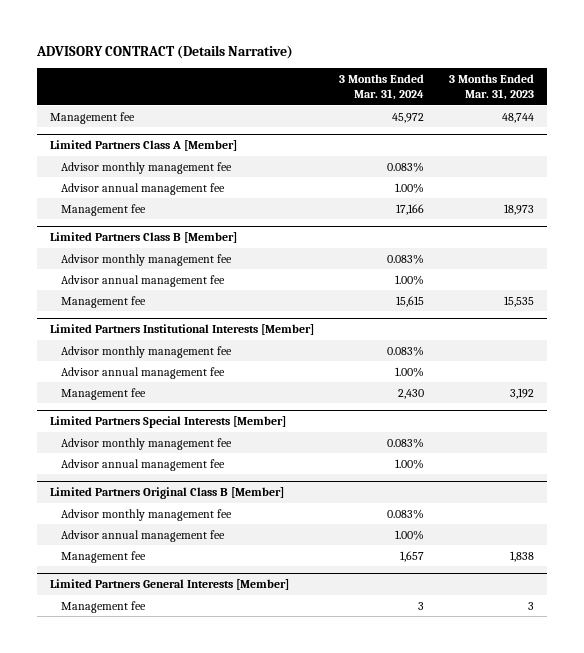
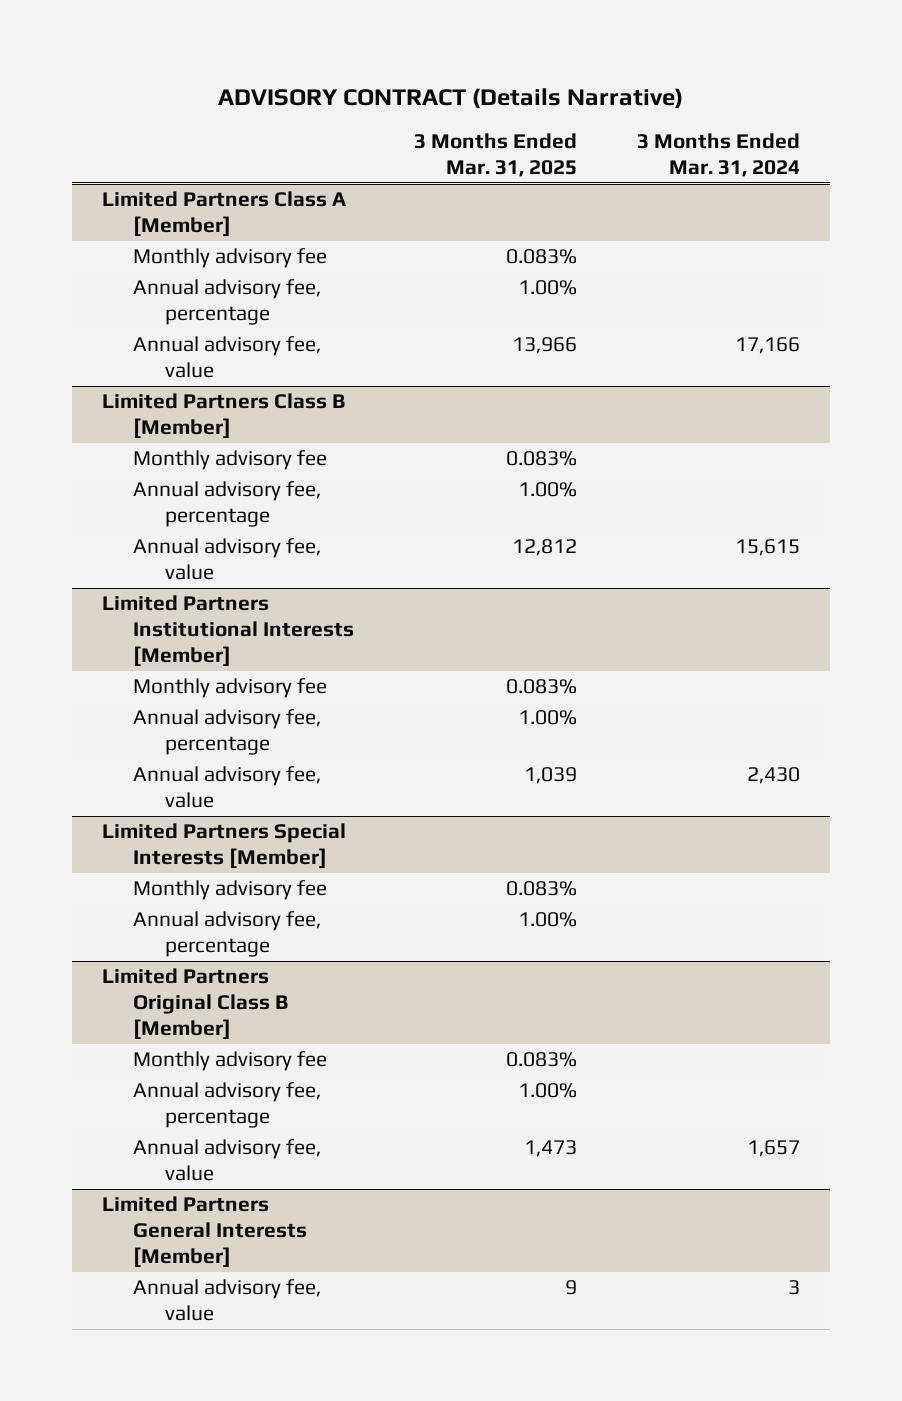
[449,73,535,100] 3 Months Ended Mar. 31, 2023 -> none
none -> [414,133,578,177] 3 Months Ended Mar. 31, 2025
[49,111,135,124] Management fee -> none
[60,161,232,174] Advisor monthly management fee -> none
[60,182,225,195] Advisor annual management fee -> none
none -> [133,248,328,269] Monthly advisory fee
none -> [133,279,322,326] Annual advisory fee, percentage
[60,203,146,216] Management fee -> [133,336,322,379] Annual advisory fee, value
[60,253,232,266] Advisor monthly management fee -> none
[60,274,225,287] Advisor annual management fee -> none
none -> [133,450,328,471] Monthly advisory fee
none -> [133,481,322,528] Annual advisory fee, percentage
[60,295,146,308] Management fee -> [133,538,322,581] Annual advisory fee, value
[60,345,232,358] Advisor monthly management fee -> none
[60,366,225,379] Advisor annual management fee -> none
none -> [133,678,328,699] Monthly advisory fee
none -> [133,709,322,756] Annual advisory fee, percentage
[60,387,146,400] Management fee -> [133,766,322,809] Annual advisory fee, value
[60,437,232,450] Advisor monthly management fee -> none
[60,458,225,471] Advisor annual management fee -> none
none -> [133,880,328,901] Monthly advisory fee
none -> [133,911,322,958] Annual advisory fee, percentage
[60,508,232,521] Advisor monthly management fee -> none
[60,529,225,542] Advisor annual management fee -> none
none -> [133,1051,328,1072] Monthly advisory fee
none -> [133,1082,322,1129] Annual advisory fee, percentage
[60,550,146,563] Management fee -> [133,1139,322,1182] Annual advisory fee, value
[60,600,146,613] Management fee -> none
none -> [133,1279,322,1322] Annual advisory fee, value

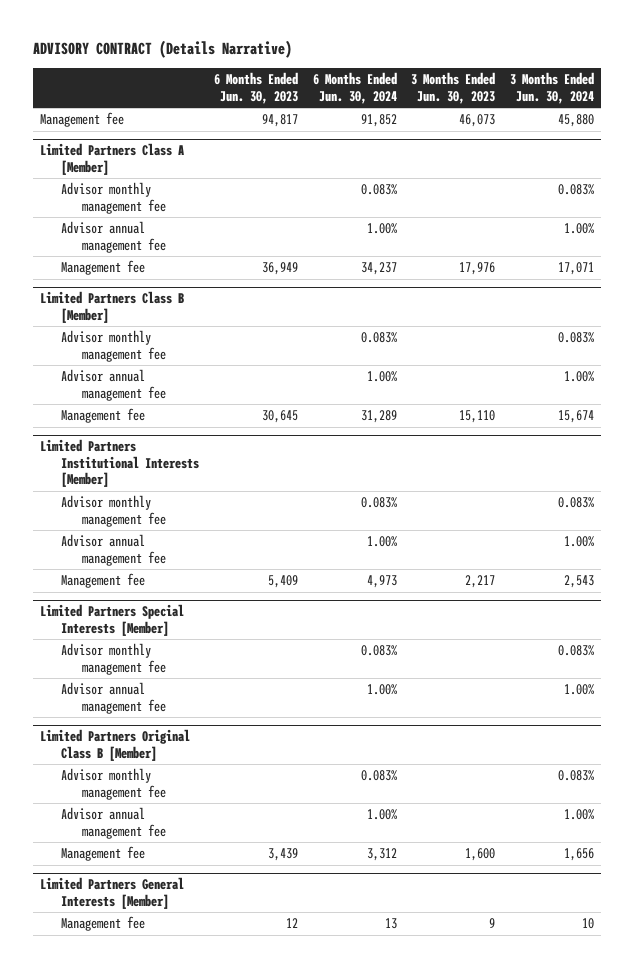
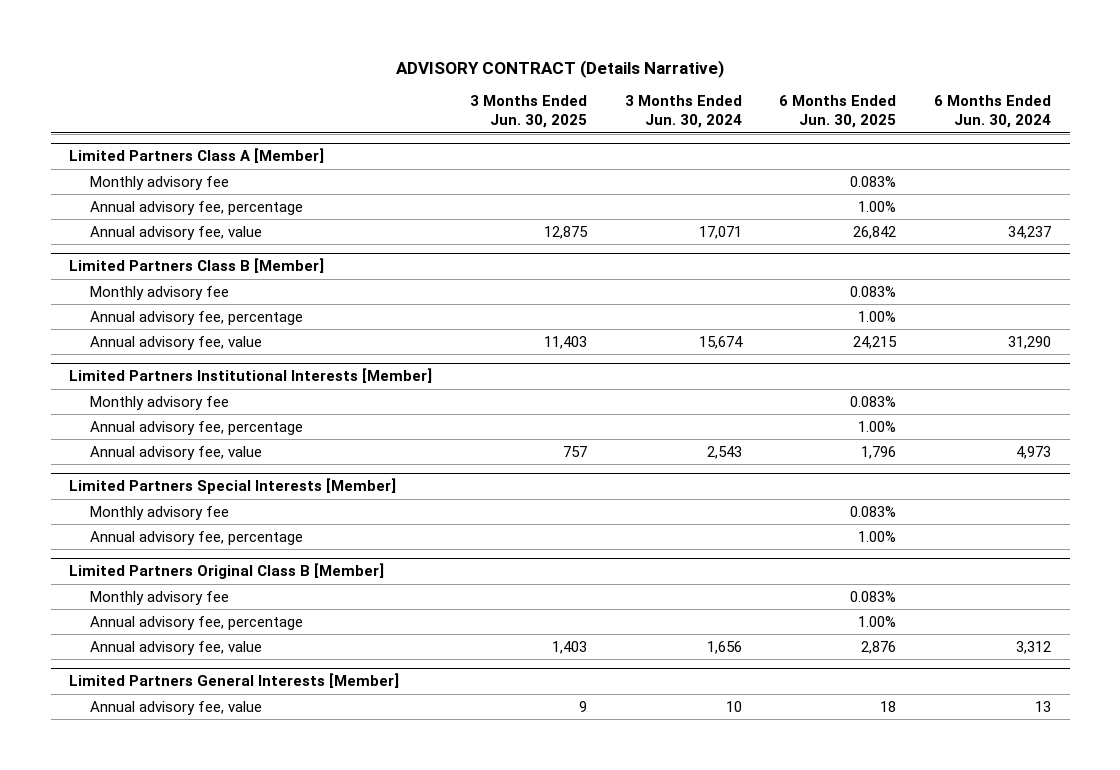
[213,72,298,104] 6 Months Ended Jun. 30, 2023 -> none
[411,72,496,104] 3 Months Ended Jun. 30, 2023 -> none
none -> [470,95,588,129] 3 Months Ended Jun. 30, 2025
none -> [779,95,897,129] 6 Months Ended Jun. 30, 2025
[40,112,125,128] Management fee -> none
[61,182,167,214] Advisor monthly management fee -> none
[61,221,167,253] Advisor annual management fee -> none
none -> [89,175,229,190] Monthly advisory fee
none -> [89,200,303,215] Annual advisory fee, percentage
[61,260,146,276] Management fee -> [89,225,262,240] Annual advisory fee, value
[61,330,167,362] Advisor monthly management fee -> none
[61,369,167,401] Advisor annual management fee -> none
[61,408,146,424] Management fee -> none
none -> [89,285,229,300] Monthly advisory fee
none -> [89,310,303,325] Annual advisory fee, percentage
none -> [89,335,262,350] Annual advisory fee, value
[61,495,167,527] Advisor monthly management fee -> none
[61,534,167,566] Advisor annual management fee -> none
none -> [89,395,229,410] Monthly advisory fee
none -> [89,420,303,435] Annual advisory fee, percentage
[61,573,146,589] Management fee -> [89,445,262,460] Annual advisory fee, value
[61,643,167,675] Advisor monthly management fee -> none
[61,682,167,714] Advisor annual management fee -> none
none -> [89,505,229,520] Monthly advisory fee
none -> [89,530,303,545] Annual advisory fee, percentage
[61,768,167,800] Advisor monthly management fee -> none
[61,807,167,839] Advisor annual management fee -> none
none -> [89,590,229,605] Monthly advisory fee
none -> [89,615,303,630] Annual advisory fee, percentage
[61,846,146,862] Management fee -> [89,640,262,655] Annual advisory fee, value
[61,916,146,932] Management fee -> [89,700,262,715] Annual advisory fee, value

